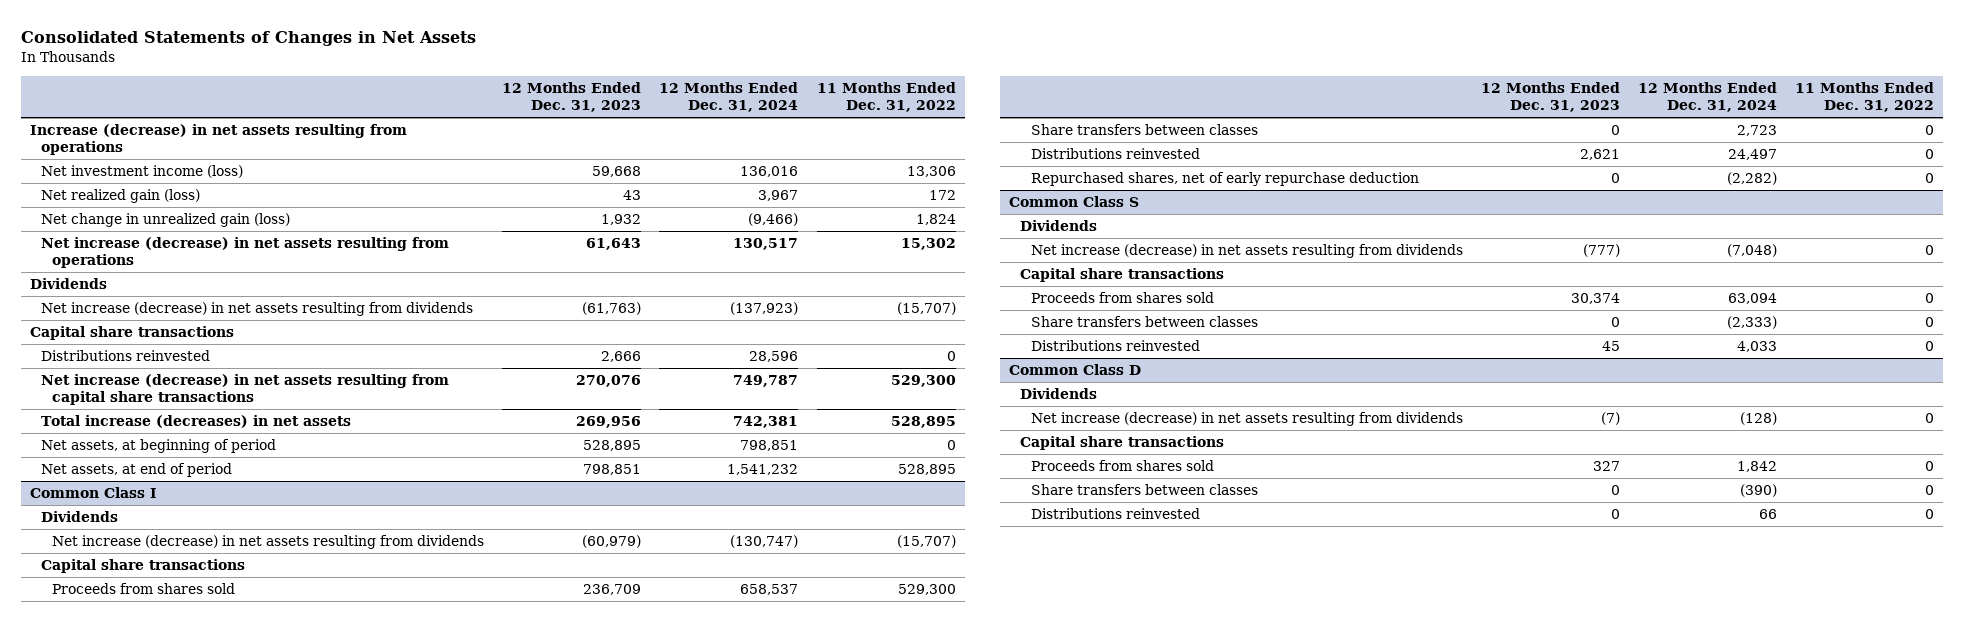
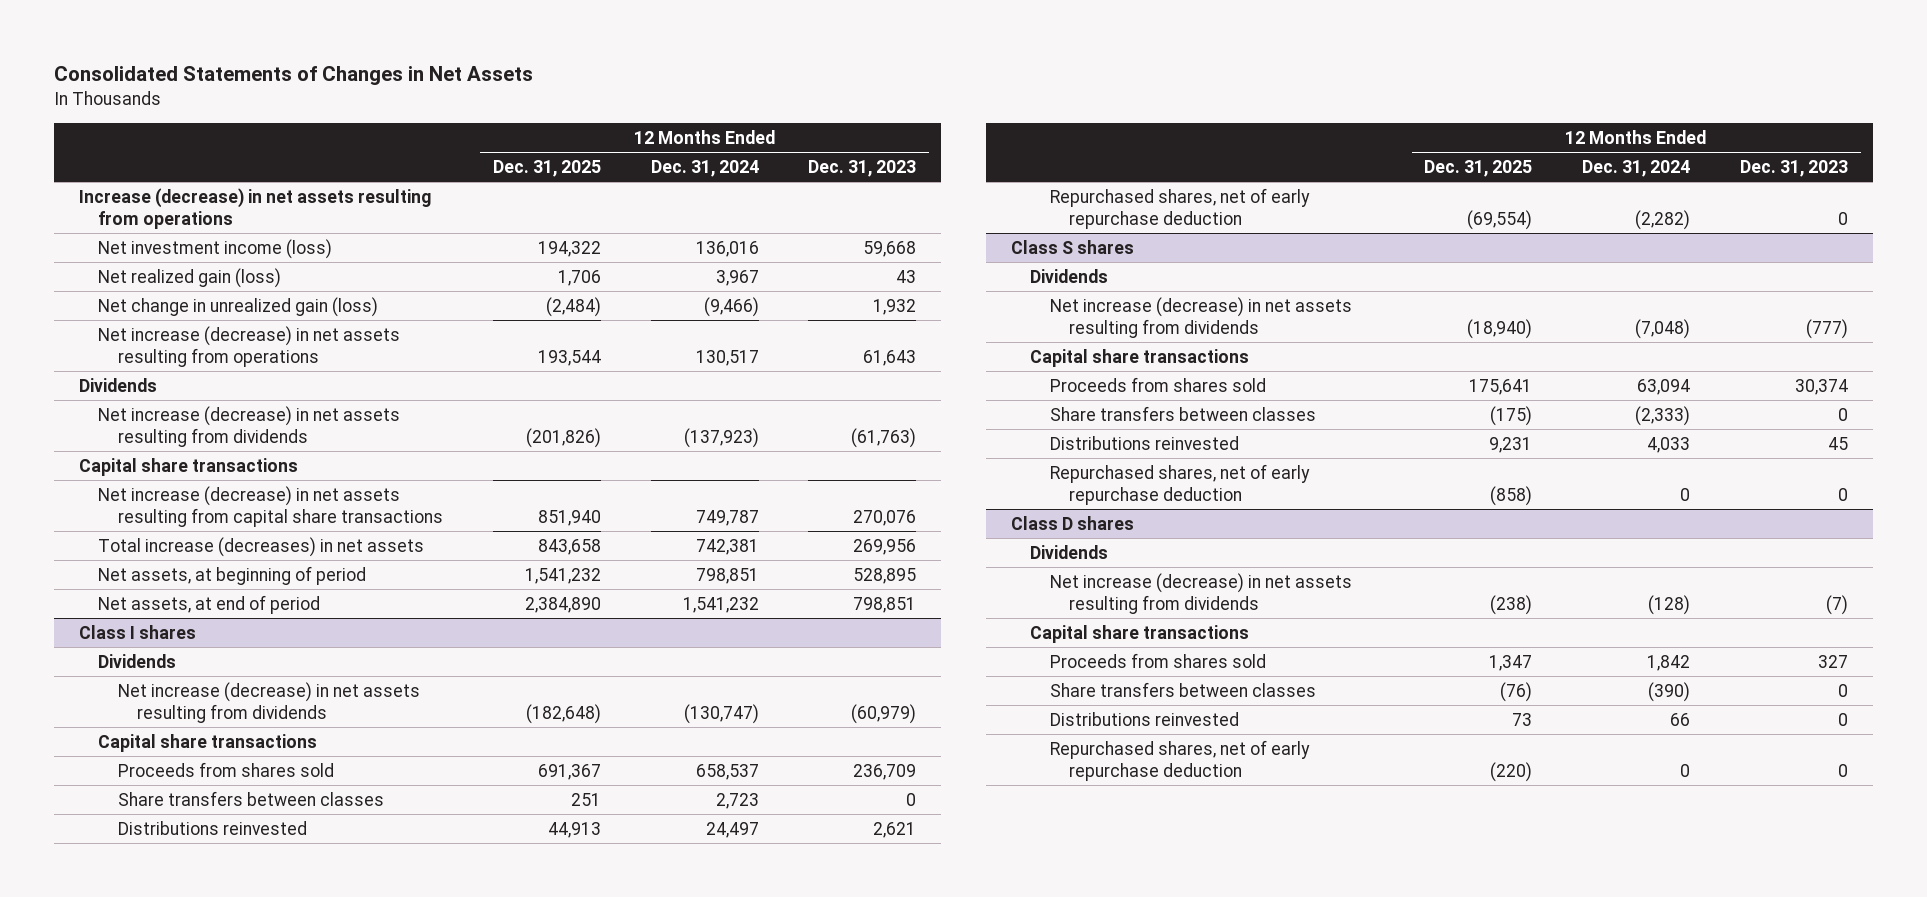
[816,81,956,113] 11 Months Ended Dec. 31, 2022 -> none
none -> [492,159,601,177] Dec. 31, 2025
[41,349,211,361] Distributions reinvested -> none
[30,486,158,498] Common Class I -> [78,624,196,639] Class I shares
[1008,195,1139,207] Common Class S -> [1010,239,1134,254] Class S shares
none -> [1049,463,1310,506] Repurchased shares, net of early repurchase deduction
[1008,363,1141,375] Common Class D -> [1010,515,1134,530] Class D shares
none -> [1049,739,1310,782] Repurchased shares, net of early repurchase deduction

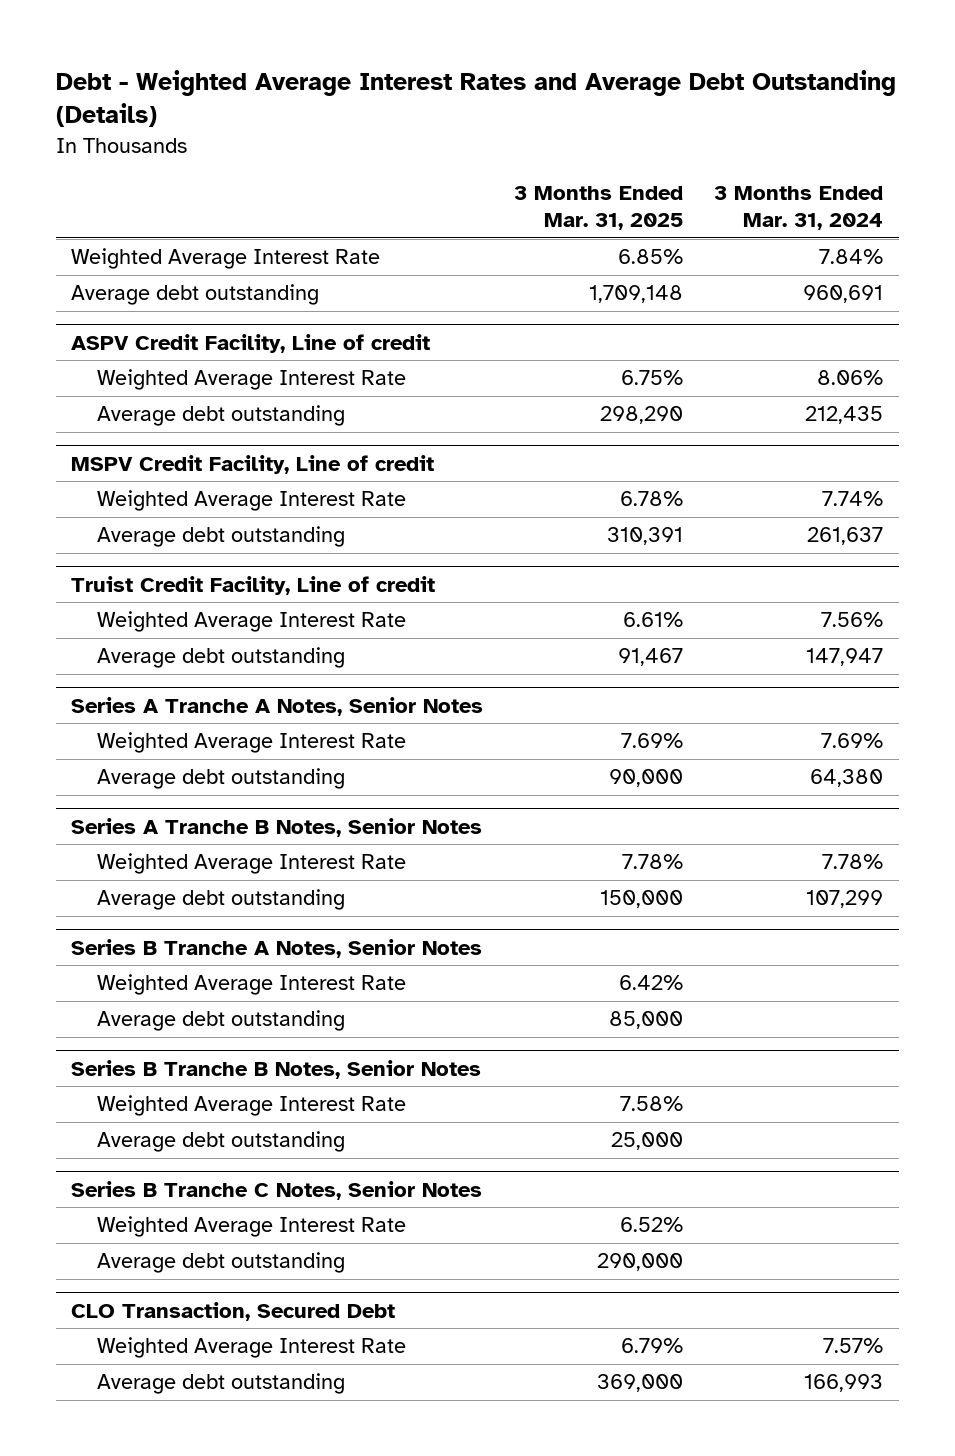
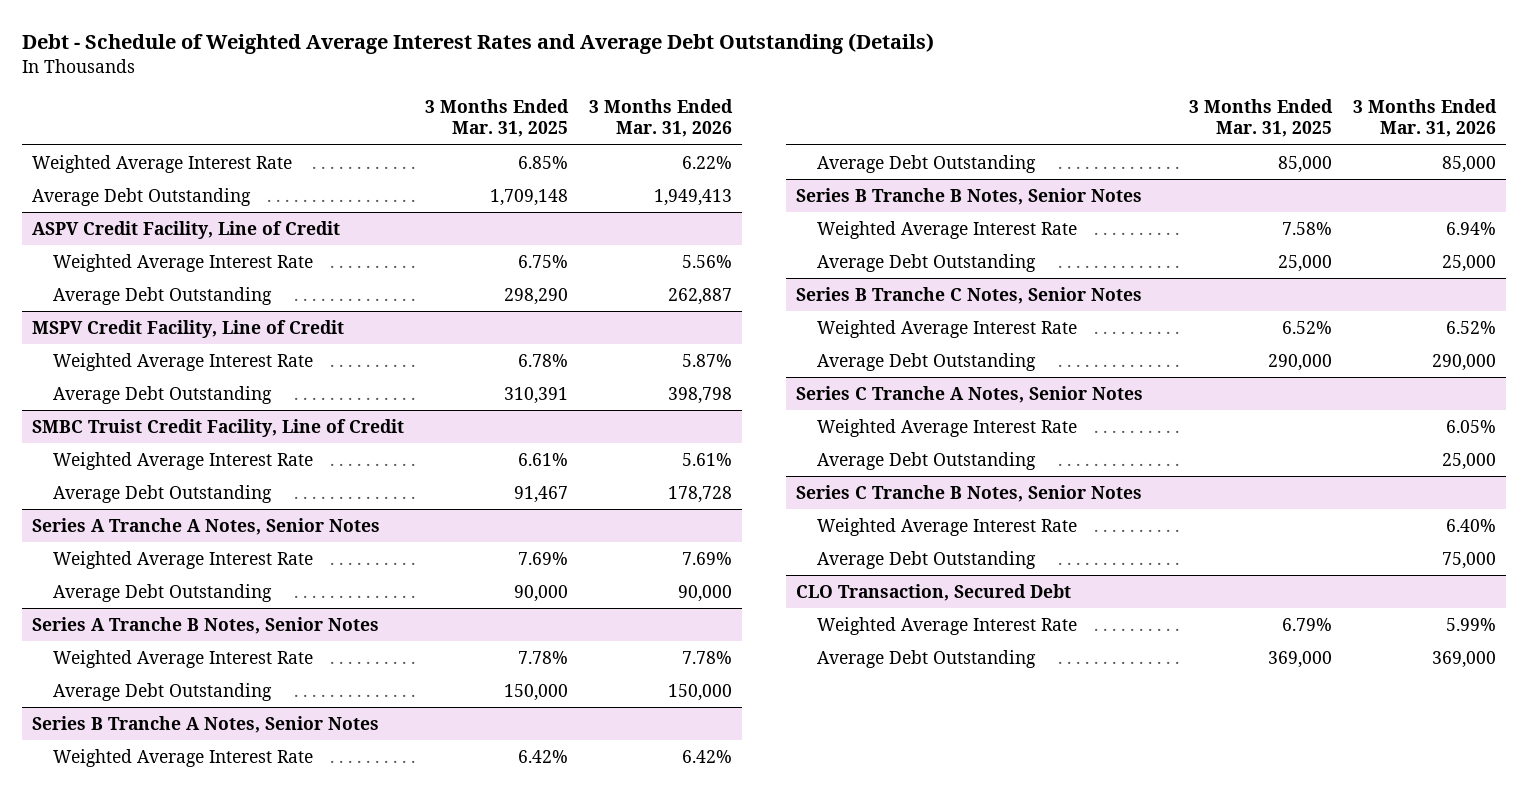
[56,69,897,128] Debt - Weighted Average Interest Rates and Average Debt Outstanding (Details) -> [21,33,934,55] Debt - Schedule of Weighted Average Interest Rates and Average Debt Outstanding (Details)
[714,185,884,231] 3 Months Ended Mar. 31, 2024 -> none
none -> [588,99,733,138] 3 Months Ended Mar. 31, 2026
[71,284,320,306] Average debt outstanding -> [32,188,252,207] Average Debt Outstanding
[71,333,431,353] ASPV Credit Facility, Line of credit -> [32,221,341,240] ASPV Credit Facility, Line of Credit
[97,405,346,427] Average debt outstanding -> [53,287,273,306] Average Debt Outstanding
[71,454,435,474] MSPV Credit Facility, Line of credit -> [32,320,345,339] MSPV Credit Facility, Line of Credit
[97,526,346,548] Average debt outstanding -> [53,386,273,405] Average Debt Outstanding
[71,575,436,595] Truist Credit Facility, Line of credit -> [32,419,405,438] SMBC Truist Credit Facility, Line of Credit
[97,647,346,669] Average debt outstanding -> [53,485,273,504] Average Debt Outstanding
[97,768,346,790] Average debt outstanding -> [53,584,273,603] Average Debt Outstanding
[97,889,346,911] Average debt outstanding -> [53,683,273,702] Average Debt Outstanding
[97,1010,346,1032] Average debt outstanding -> [817,155,1037,174] Average Debt Outstanding
[97,1131,346,1153] Average debt outstanding -> [817,254,1037,273] Average Debt Outstanding
[97,1252,346,1274] Average debt outstanding -> [817,353,1037,372] Average Debt Outstanding
none -> [796,386,1144,404] Series C Tranche A Notes, Senior Notes
none -> [817,419,1078,438] Weighted Average Interest Rate
none -> [817,452,1037,471] Average Debt Outstanding
none -> [796,485,1143,503] Series C Tranche B Notes, Senior Notes
none -> [817,518,1078,537] Weighted Average Interest Rate
none -> [817,551,1037,570] Average Debt Outstanding
[97,1373,346,1395] Average debt outstanding -> [817,650,1037,669] Average Debt Outstanding

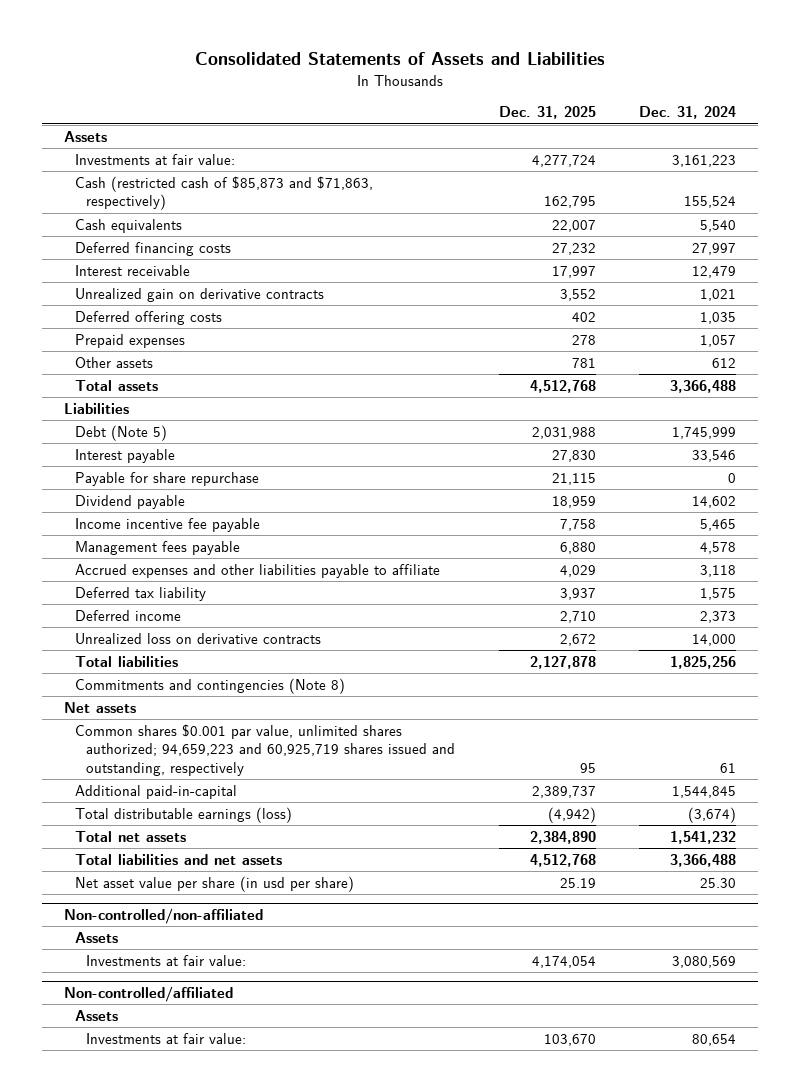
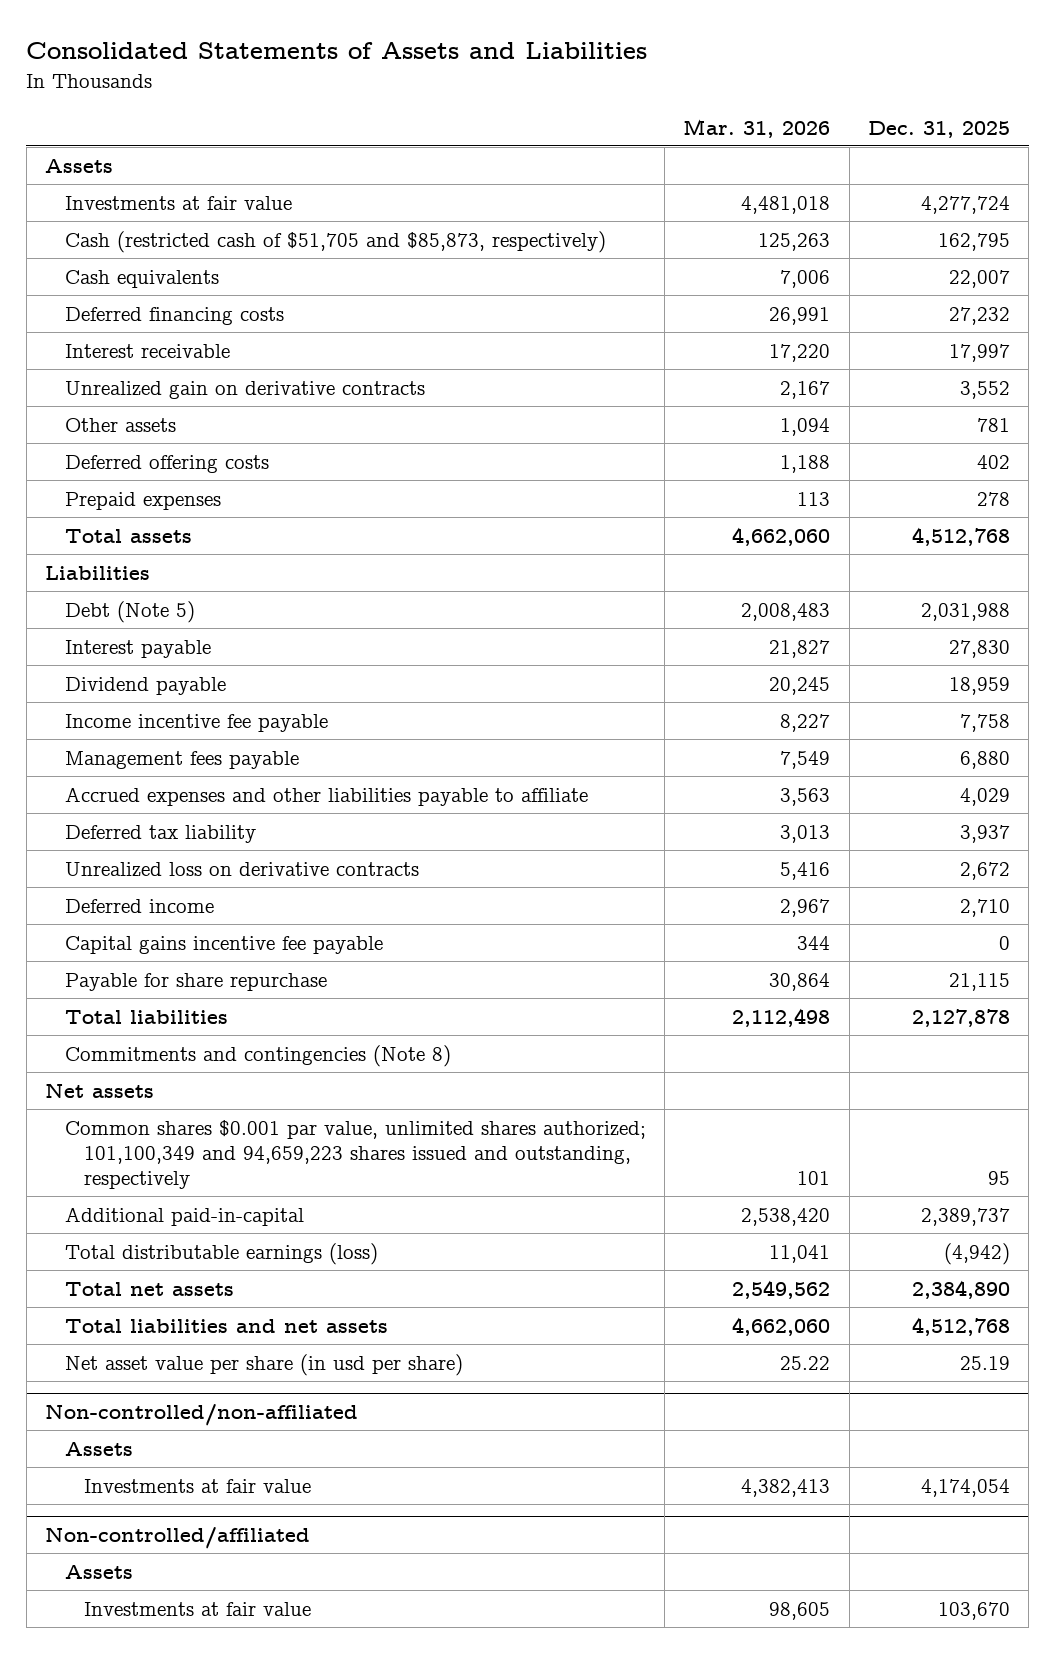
[638,106,736,120] Dec. 31, 2024 -> none
none -> [683,118,831,138] Mar. 31, 2026
[74,153,235,165] Investments at fair value: -> [64,195,292,210] Investments at fair value
[74,175,373,211] Cash (restricted cash of $85,873 and $71,863, respectively) -> [64,230,606,253] Cash (restricted cash of $51,705 and $85,873, respectively)
[74,356,153,368] Other assets -> [64,417,176,432] Other assets
[74,609,181,621] Deferred income -> [64,898,214,913] Deferred income
none -> [64,935,383,954] Capital gains incentive fee payable
[74,471,259,486] Payable for share repurchase -> [64,972,327,991] Payable for share repurchase
[74,723,456,776] Common shares $0.001 par value, unlimited shares authorized; 94,659,223 and 60,925,719 shares issued and outstanding, respectively -> [64,1119,646,1189] Common shares $0.001 par value, unlimited shares authorized; 101,100,349 and 94,659,223 shares issued and outstanding, respectively
[86,954,247,966] Investments at fair value: -> [83,1478,311,1493] Investments at fair value
[86,1032,247,1044] Investments at fair value: -> [83,1601,311,1616] Investments at fair value

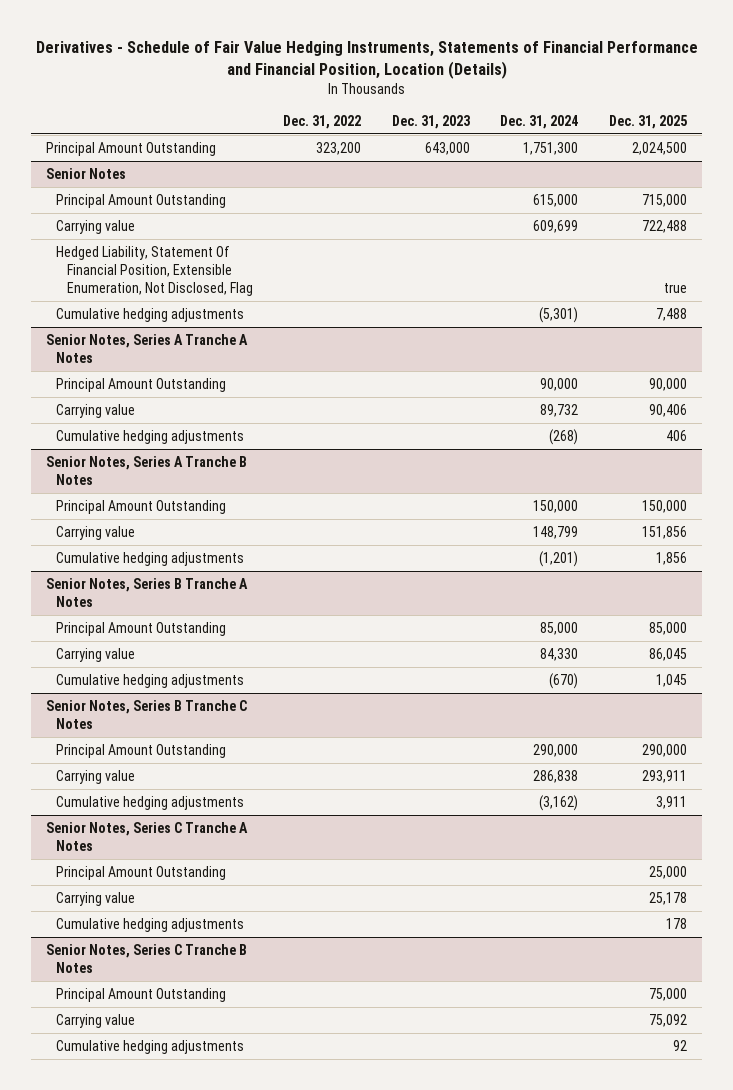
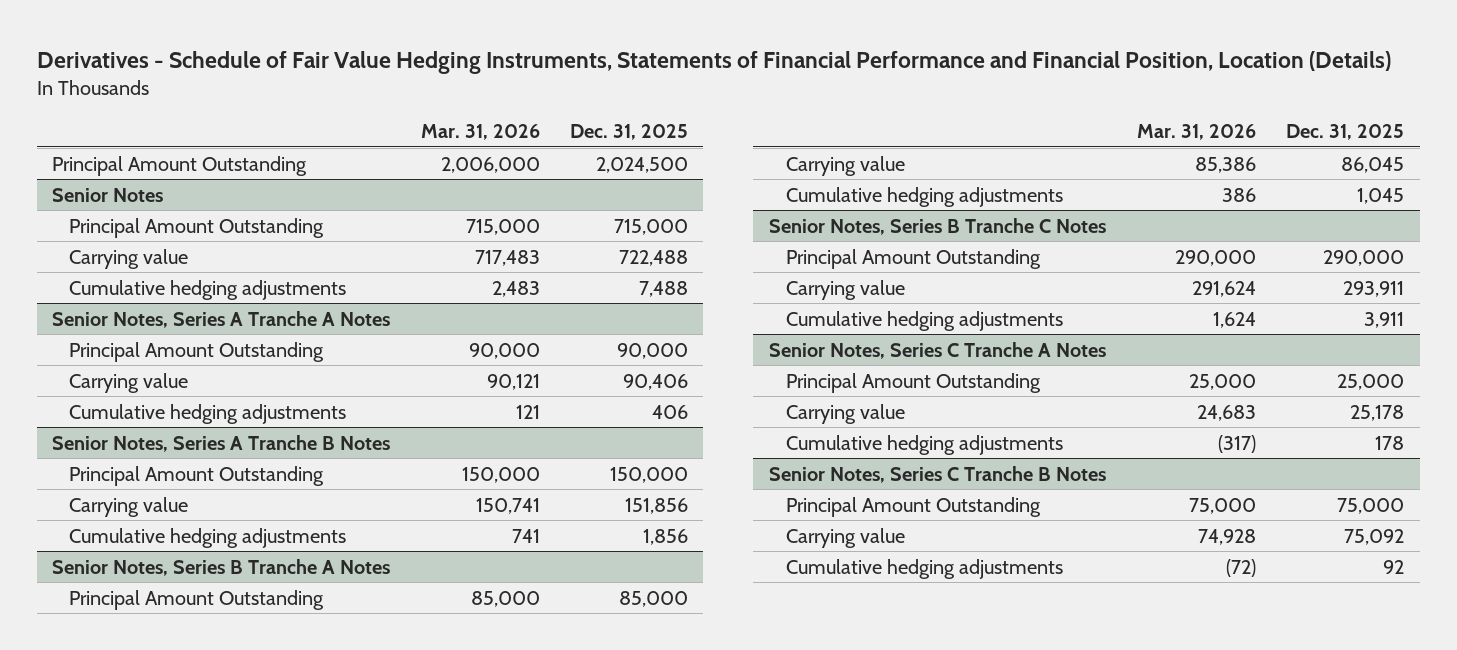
[283,114,362,129] Dec. 31, 2022 -> none
[391,114,470,129] Dec. 31, 2023 -> none
[500,114,579,129] Dec. 31, 2024 -> none
none -> [420,123,540,140] Mar. 31, 2026
[56,246,253,297] Hedged Liability, Statement Of Financial Position, Extensible Enumeration, Not Disclosed, Flag -> none

